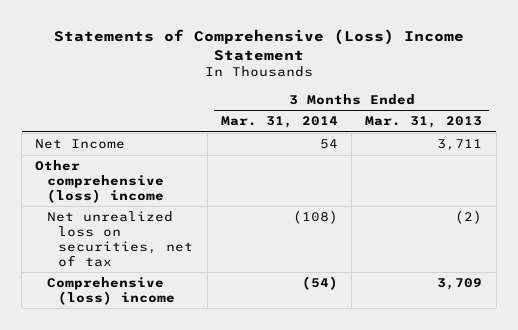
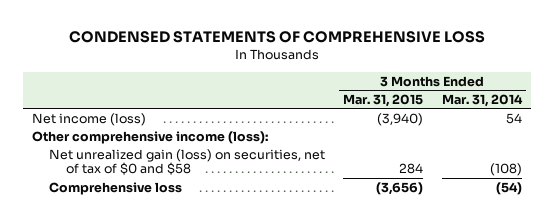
[53,28,464,61] Statements of Comprehensive (Loss) Income Statement -> [68,31,485,44] CONDENSED STATEMENTS OF COMPREHENSIVE LOSS
[365,116,483,129] Mar. 31, 2013 -> none
none -> [343,93,424,107] Mar. 31, 2015
[35,139,126,150] Net Income -> [31,112,146,126] Net income (loss)
[35,160,164,203] Other comprehensive (loss) income -> [31,130,268,144] Other comprehensive income (loss):
[46,211,194,267] Net unrealized loss on securities, net of tax -> [49,148,326,176] Net unrealized gain (loss) on securities, net of tax of $0 and $58
[46,277,176,305] Comprehensive (loss) income -> [49,181,183,195] Comprehensive loss

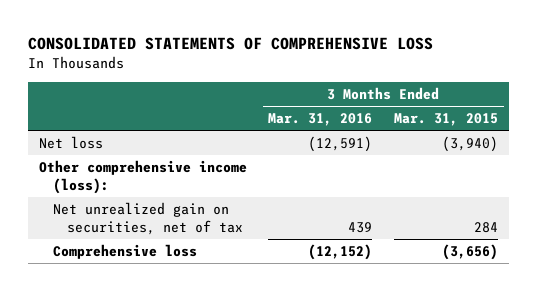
[68,31,485,44] CONDENSED STATEMENTS OF COMPREHENSIVE LOSS -> [27,37,433,51] CONSOLIDATED STATEMENTS OF COMPREHENSIVE LOSS
[441,93,523,107] Mar. 31, 2014 -> none
none -> [268,113,373,127] Mar. 31, 2016
[31,112,146,126] Net income (loss) -> [38,135,103,149] Net loss
[49,148,326,176] Net unrealized gain (loss) on securities, net of tax of $0 and $58 -> [52,201,243,235] Net unrealized gain on securities, net of tax

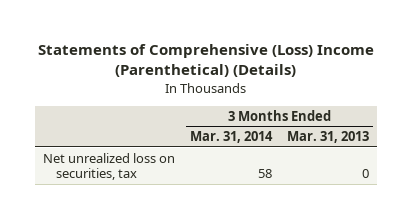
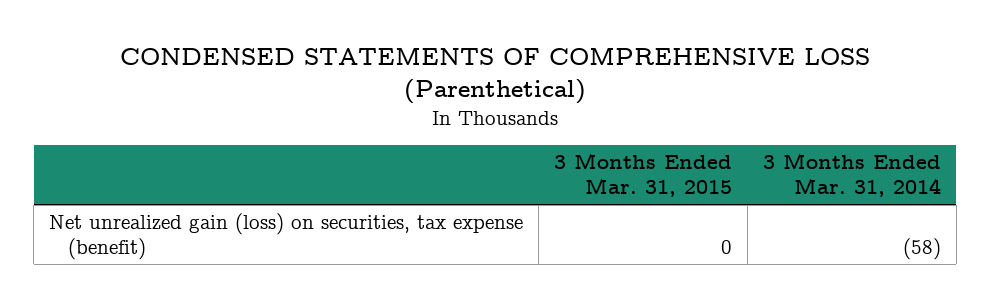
[37,44,374,78] Statements of Comprehensive (Loss) Income (Parenthetical) (Details) -> [120,47,871,105] CONDENSED STATEMENTS OF COMPREHENSIVE LOSS (Parenthetical)
[287,131,370,144] Mar. 31, 2013 -> none
none -> [554,153,733,197] 3 Months Ended Mar. 31, 2015
[42,152,175,181] Net unrealized loss on securities, tax -> [49,213,524,261] Net unrealized gain (loss) on securities, tax expense (benefit)
[257,169,272,179] 58 -> [902,238,941,261] (58)

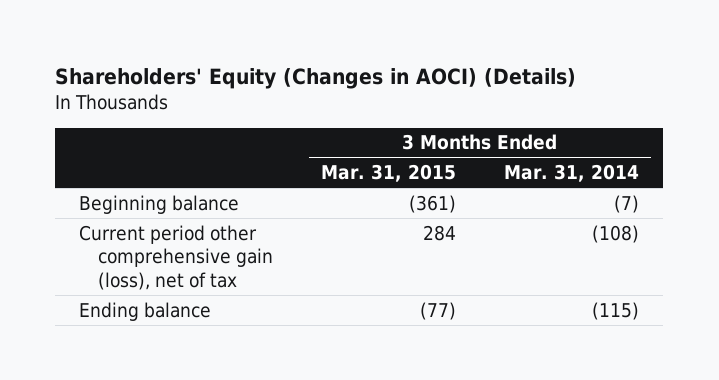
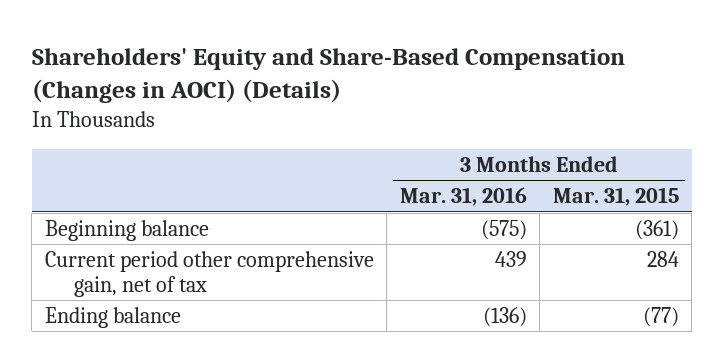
[55,68,577,90] Shareholders' Equity (Changes in AOCI) (Details) -> [31,47,625,104] Shareholders' Equity and Share-Based Compensation (Changes in AOCI) (Details)
[504,163,640,182] Mar. 31, 2014 -> none
none -> [399,187,527,207] Mar. 31, 2016
[79,224,274,291] Current period other comprehensive gain (loss), net of tax -> [44,251,374,297] Current period other comprehensive gain, net of tax

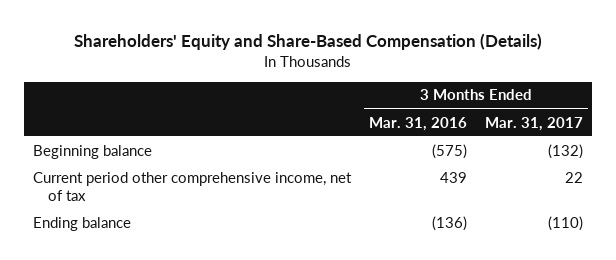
[31,47,625,104] Shareholders' Equity and Share-Based Compensation (Changes in AOCI) (Details) -> [74,32,543,50] Shareholders' Equity and Share-Based Compensation (Details)
[552,187,679,207] Mar. 31, 2015 -> none
none -> [485,116,584,131] Mar. 31, 2017
[44,251,374,297] Current period other comprehensive gain, net of tax -> [32,171,352,201] Current period other comprehensive income, net of tax

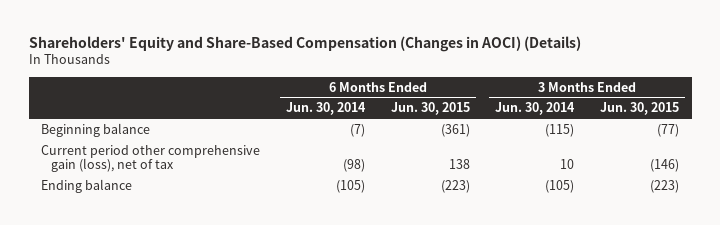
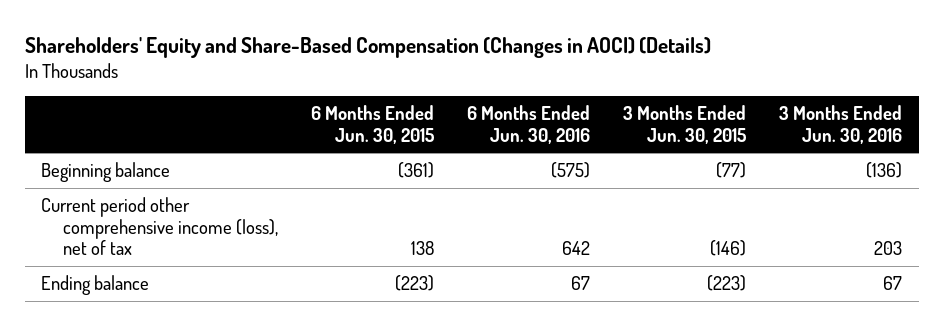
[286,102,367,116] Jun. 30, 2014 -> none
[495,102,576,116] Jun. 30, 2014 -> none
none -> [467,105,591,144] 6 Months Ended Jun. 30, 2016
none -> [779,105,903,144] 3 Months Ended Jun. 30, 2016
[41,144,261,173] Current period other comprehensive gain (loss), net of tax -> [41,196,279,256] Current period other comprehensive income (loss), net of tax

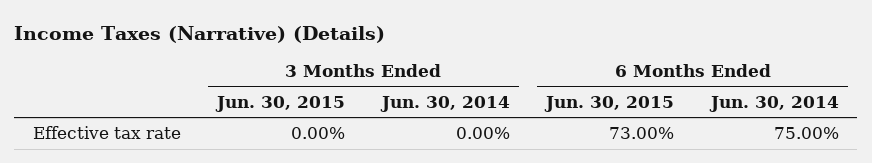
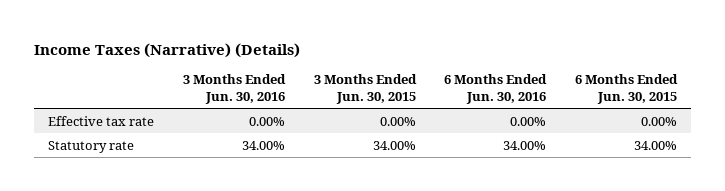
[379,95,510,112] Jun. 30, 2014 -> none
[708,95,839,112] Jun. 30, 2014 -> none
none -> [182,74,286,105] 3 Months Ended Jun. 30, 2016
none -> [444,74,548,105] 6 Months Ended Jun. 30, 2016
[609,127,675,140] 73.00% -> [640,116,677,126] 0.00%
none -> [48,140,135,153] Statutory rate

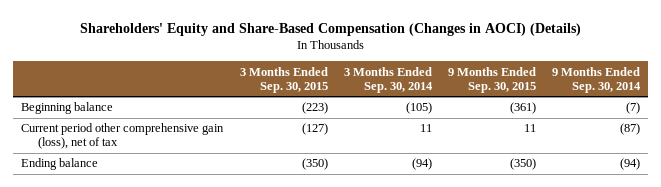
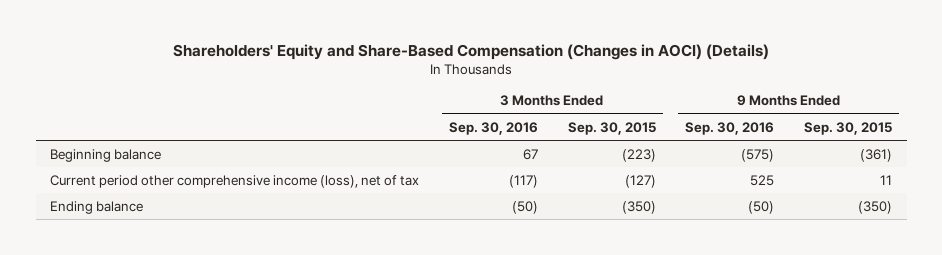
[343,66,433,93] 3 Months Ended Sep. 30, 2014 -> none
[551,66,641,93] 9 Months Ended Sep. 30, 2014 -> none
none -> [449,121,539,135] Sep. 30, 2016
none -> [685,121,775,135] Sep. 30, 2016
[21,123,225,150] Current period other comprehensive gain (loss), net of tax -> [50,174,420,188] Current period other comprehensive income (loss), net of tax

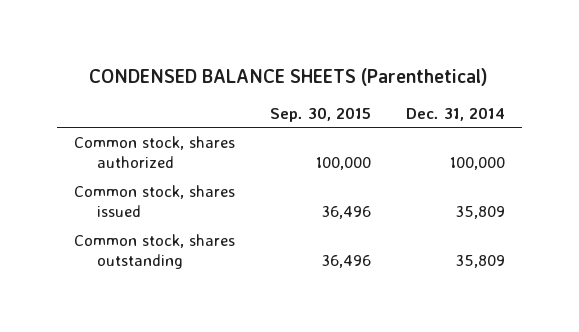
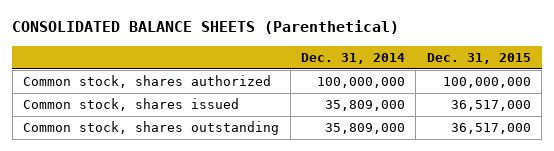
[89,67,489,86] CONDENSED BALANCE SHEETS (Parenthetical) -> [12,20,400,35] CONSOLIDATED BALANCE SHEETS (Parenthetical)
[269,106,371,122] Sep. 30, 2015 -> none
none -> [426,52,531,64] Dec. 31, 2015
[449,156,505,170] 100,000 -> [316,77,405,89] 100,000,000
[454,205,505,219] 35,809 -> [324,100,405,112] 35,809,000
[454,254,505,268] 35,809 -> [324,123,405,135] 35,809,000

